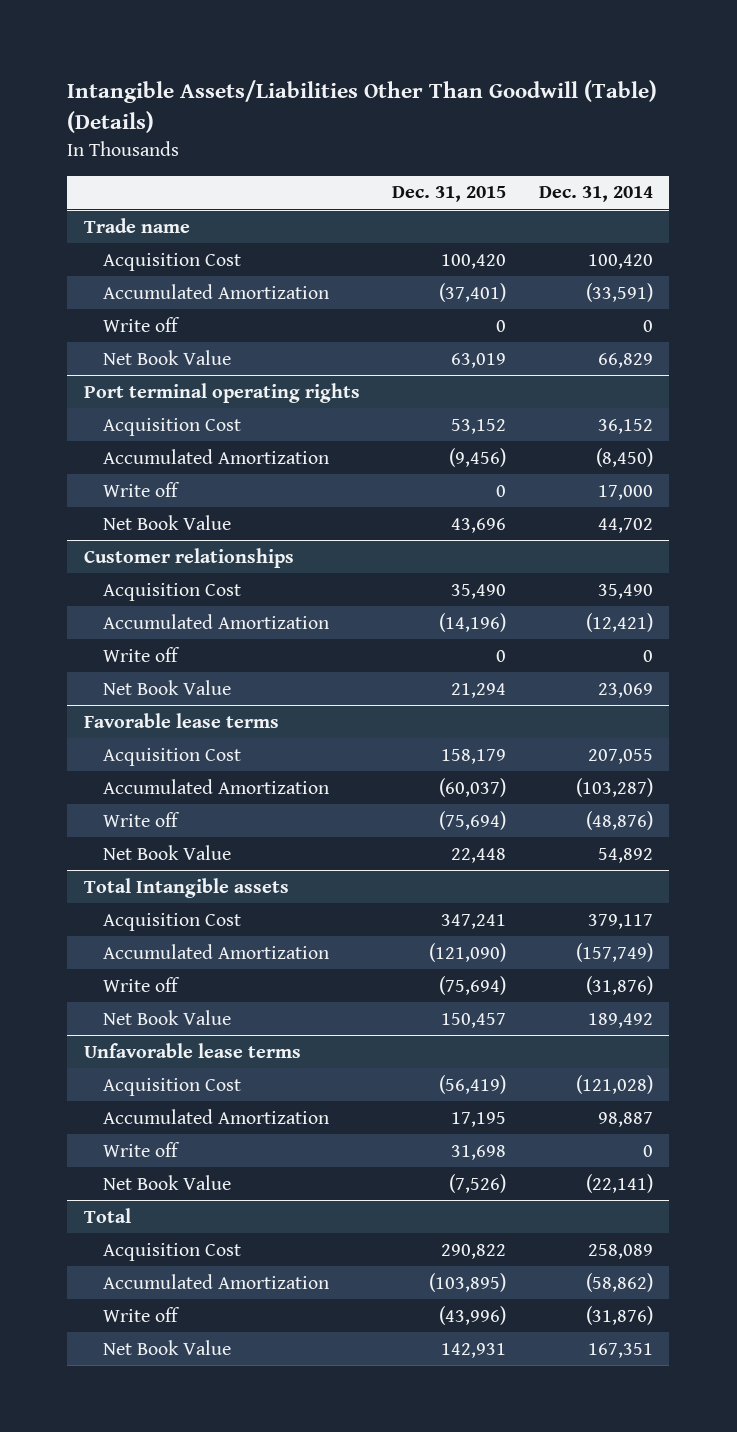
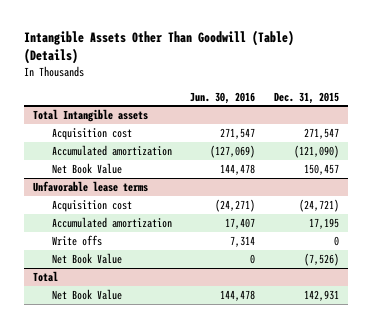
[67,80,658,134] Intangible Assets/Liabilities Other Than Goodwill (Table) (Details) -> [23,30,294,65] Intangible Assets Other Than Goodwill (Table) (Details)
[539,186,654,203] Dec. 31, 2014 -> none
none -> [190,91,256,104] Jun. 30, 2016
[83,217,190,233] Trade name -> none
[102,252,241,271] Acquisition Cost -> none
[102,283,329,299] Accumulated Amortization -> none
[102,316,180,332] Write off -> none
[102,349,231,365] Net Book Value -> none
[83,382,360,403] Port terminal operating rights -> none
[102,417,241,436] Acquisition Cost -> none
[102,448,329,464] Accumulated Amortization -> none
[102,481,180,497] Write off -> none
[102,514,231,530] Net Book Value -> none
[83,547,294,568] Customer relationships -> none
[102,582,241,601] Acquisition Cost -> none
[102,613,329,629] Accumulated Amortization -> none
[102,646,180,662] Write off -> none
[102,679,231,695] Net Book Value -> none
[83,712,279,728] Favorable lease terms -> none
[102,747,241,766] Acquisition Cost -> none
[102,778,329,794] Accumulated Amortization -> none
[102,811,180,827] Write off -> none
[102,844,231,860] Net Book Value -> none
[102,976,180,992] Write off -> none
[102,912,241,931] Acquisition Cost -> [51,128,132,141] Acquisition cost
[441,913,507,929] 347,241 -> [304,128,340,140] 271,547
[102,943,329,959] Accumulated Amortization -> [51,145,172,157] Accumulated amortization
[102,1077,241,1096] Acquisition Cost -> [51,200,132,213] Acquisition cost
[439,1074,507,1094] (56,419) -> [299,199,340,213] (24,721)
[102,1108,329,1124] Accumulated Amortization -> [51,217,172,229] Accumulated amortization
[102,1141,180,1157] Write off -> [51,235,102,247] Write offs
[451,1144,507,1160] 31,698 -> [334,236,340,247] 0
[102,1242,241,1261] Acquisition Cost -> none
[102,1273,329,1289] Accumulated Amortization -> none
[102,1306,180,1322] Write off -> none

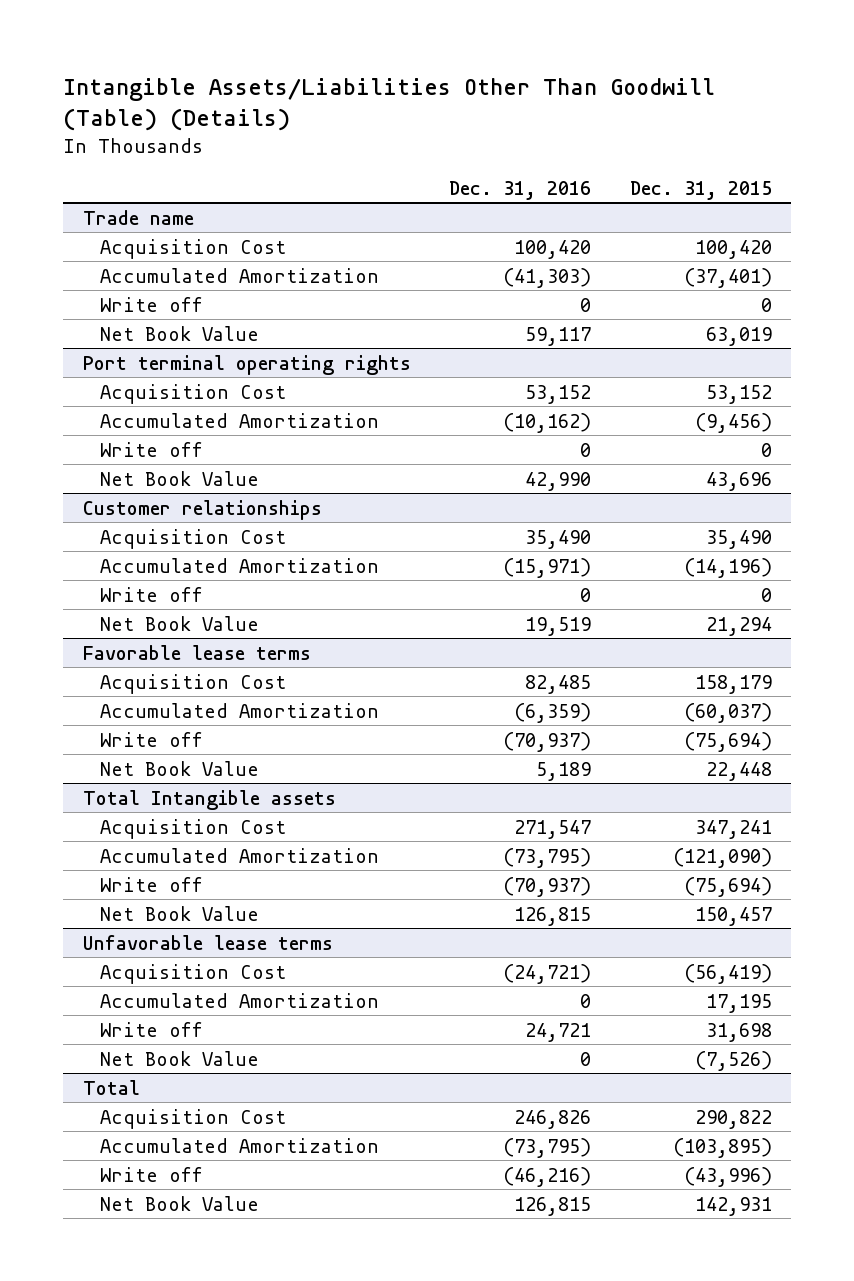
[23,30,294,65] Intangible Assets Other Than Goodwill (Table) (Details) -> [63,77,716,131] Intangible Assets/Liabilities Other Than Goodwill (Table) (Details)
[190,91,256,104] Jun. 30, 2016 -> none
none -> [449,180,592,200] Dec. 31, 2016
none -> [82,209,194,225] Trade name
none -> [100,238,287,259] Acquisition Cost
none -> [100,267,380,283] Accumulated Amortization
none -> [100,296,204,312] Write off
none -> [100,325,260,341] Net Book Value
none -> [82,354,411,375] Port terminal operating rights
none -> [100,383,287,404] Acquisition Cost
none -> [100,412,380,428] Accumulated Amortization
none -> [100,441,204,457] Write off
none -> [100,470,260,486] Net Book Value
none -> [82,499,322,520] Customer relationships
none -> [100,528,287,549] Acquisition Cost
none -> [100,557,380,573] Accumulated Amortization
none -> [100,586,204,602] Write off
none -> [100,615,260,631] Net Book Value
none -> [82,644,311,660] Favorable lease terms
none -> [100,673,287,694] Acquisition Cost
none -> [100,702,380,718] Accumulated Amortization
none -> [100,731,204,747] Write off
none -> [100,760,260,776] Net Book Value
[51,128,132,141] Acquisition cost -> [100,818,287,839] Acquisition Cost
[304,128,340,140] 271,547 -> [694,819,772,839] 347,241
[51,145,172,157] Accumulated amortization -> [100,847,380,863] Accumulated Amortization
none -> [100,876,204,892] Write off
[51,200,132,213] Acquisition cost -> [100,963,287,984] Acquisition Cost
[299,199,340,213] (24,721) -> [683,963,772,984] (56,419)
[51,217,172,229] Accumulated amortization -> [100,992,380,1008] Accumulated Amortization
[51,235,102,247] Write offs -> [100,1021,204,1037] Write off
[334,236,340,247] 0 -> [705,1022,772,1042] 31,698
none -> [100,1108,287,1129] Acquisition Cost
none -> [100,1137,380,1153] Accumulated Amortization
none -> [100,1166,204,1182] Write off

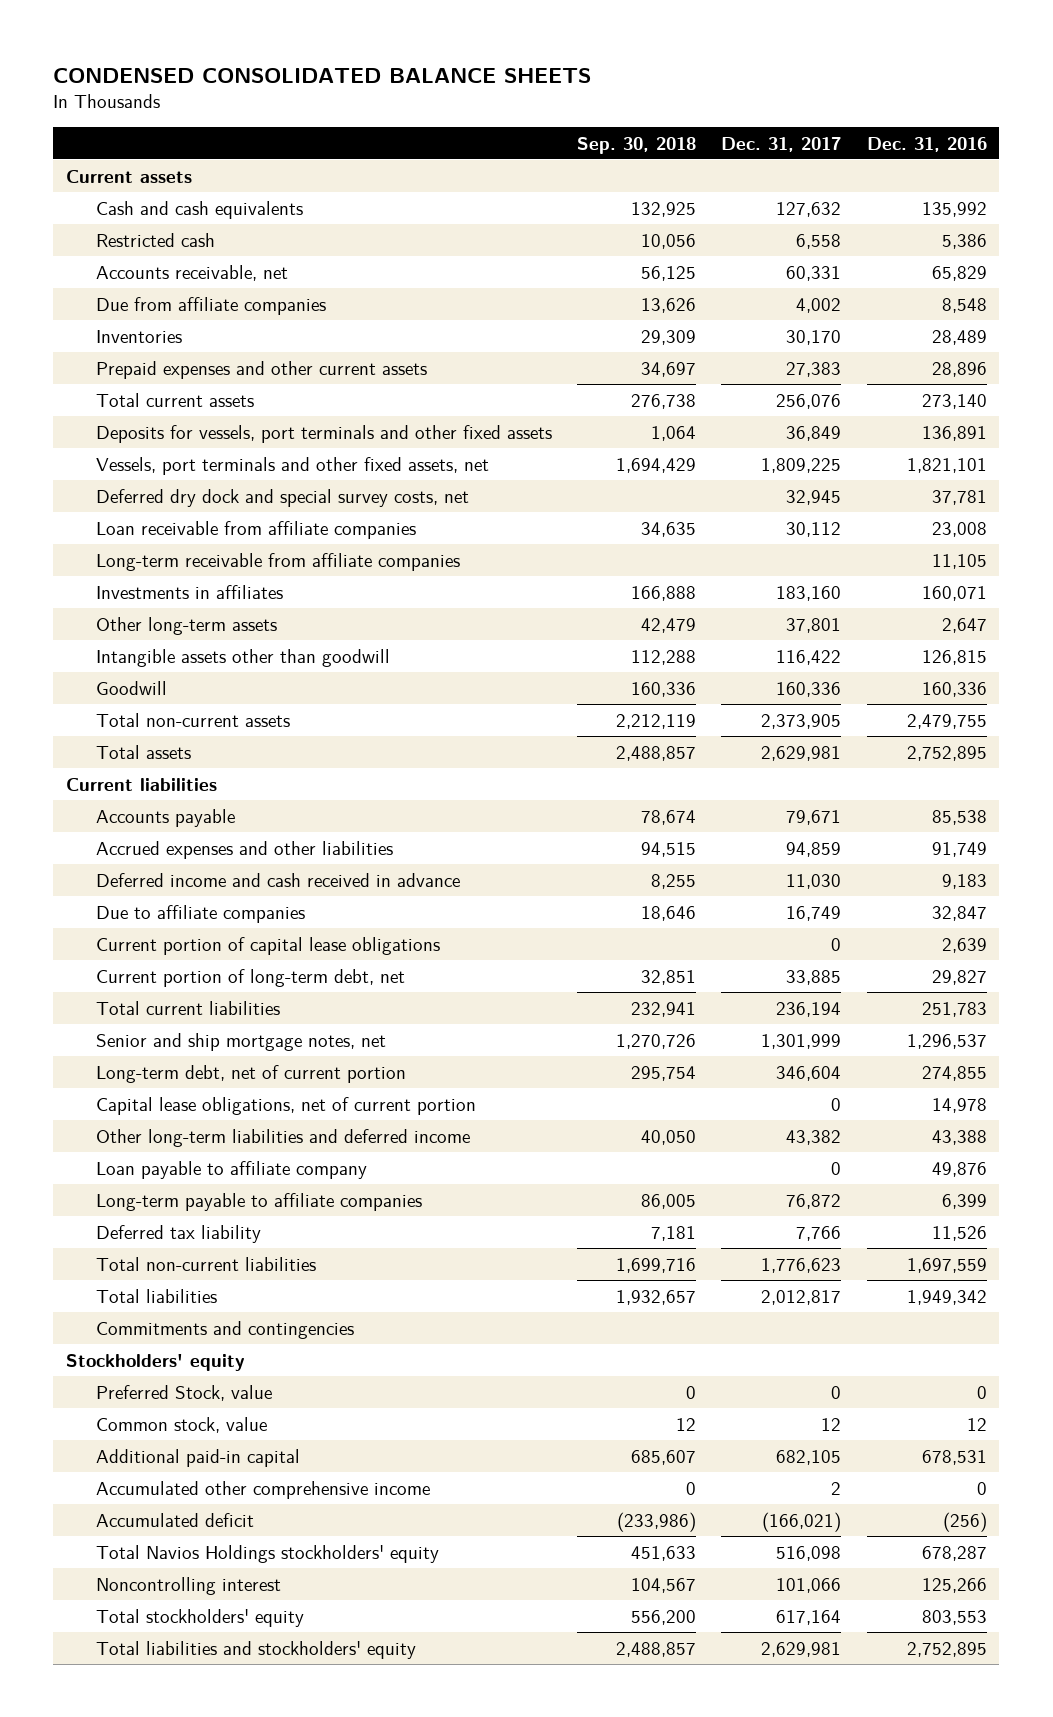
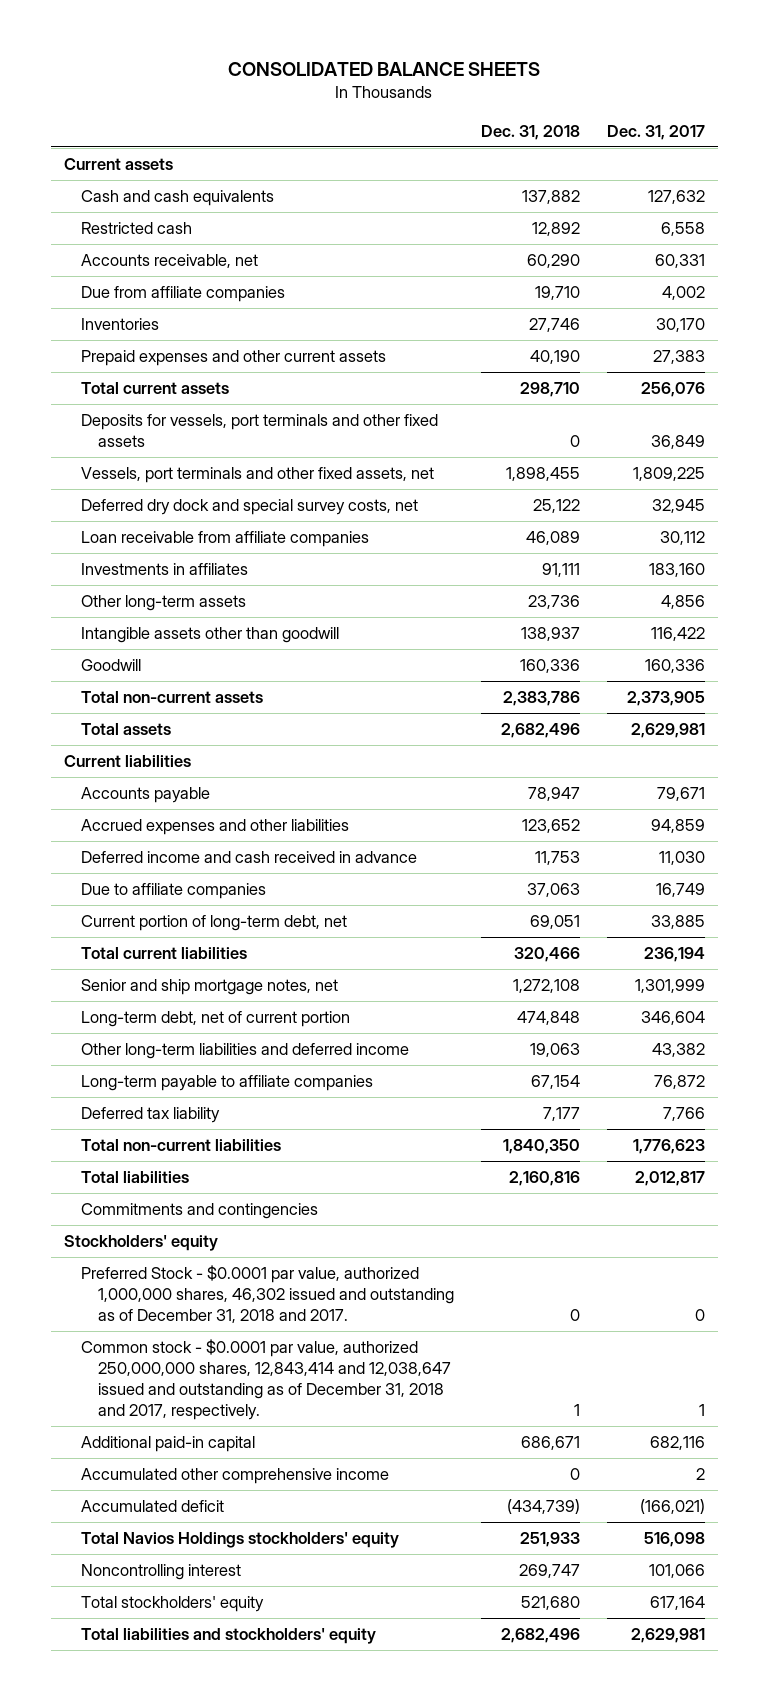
[53,67,592,83] CONDENSED CONSOLIDATED BALANCE SHEETS -> [228,61,541,76] CONSOLIDATED BALANCE SHEETS
[577,136,697,154] Sep. 30, 2018 -> none
[866,136,987,152] Dec. 31, 2016 -> none
none -> [480,124,580,140] Dec. 31, 2018
[95,552,460,571] Long-term receivable from affiliate companies -> none
[786,617,842,633] 37,801 -> [660,595,705,610] 4,856
[95,936,440,955] Current portion of capital lease obligations -> none
[95,1096,476,1115] Capital lease obligations, net of current portion -> none
[95,1160,367,1179] Loan payable to affiliate company -> none
[95,1416,267,1433] Common stock, value -> none
[95,1384,272,1401] Preferred Stock, value -> [80,1265,454,1323] Preferred Stock - $0.0001 par value, authorized 1,000,000 shares, 46,302 issued and outstanding as of December 31, 2018 and 2017.
none -> [80,1339,451,1420] Common stock - $0.0001 par value, authorized 250,000,000 shares, 12,843,414 and 12,038,647 issued and outstanding as of December 31, 2018 and 2017, respectively.
[776,1449,842,1465] 682,105 -> [649,1436,705,1451] 682,116

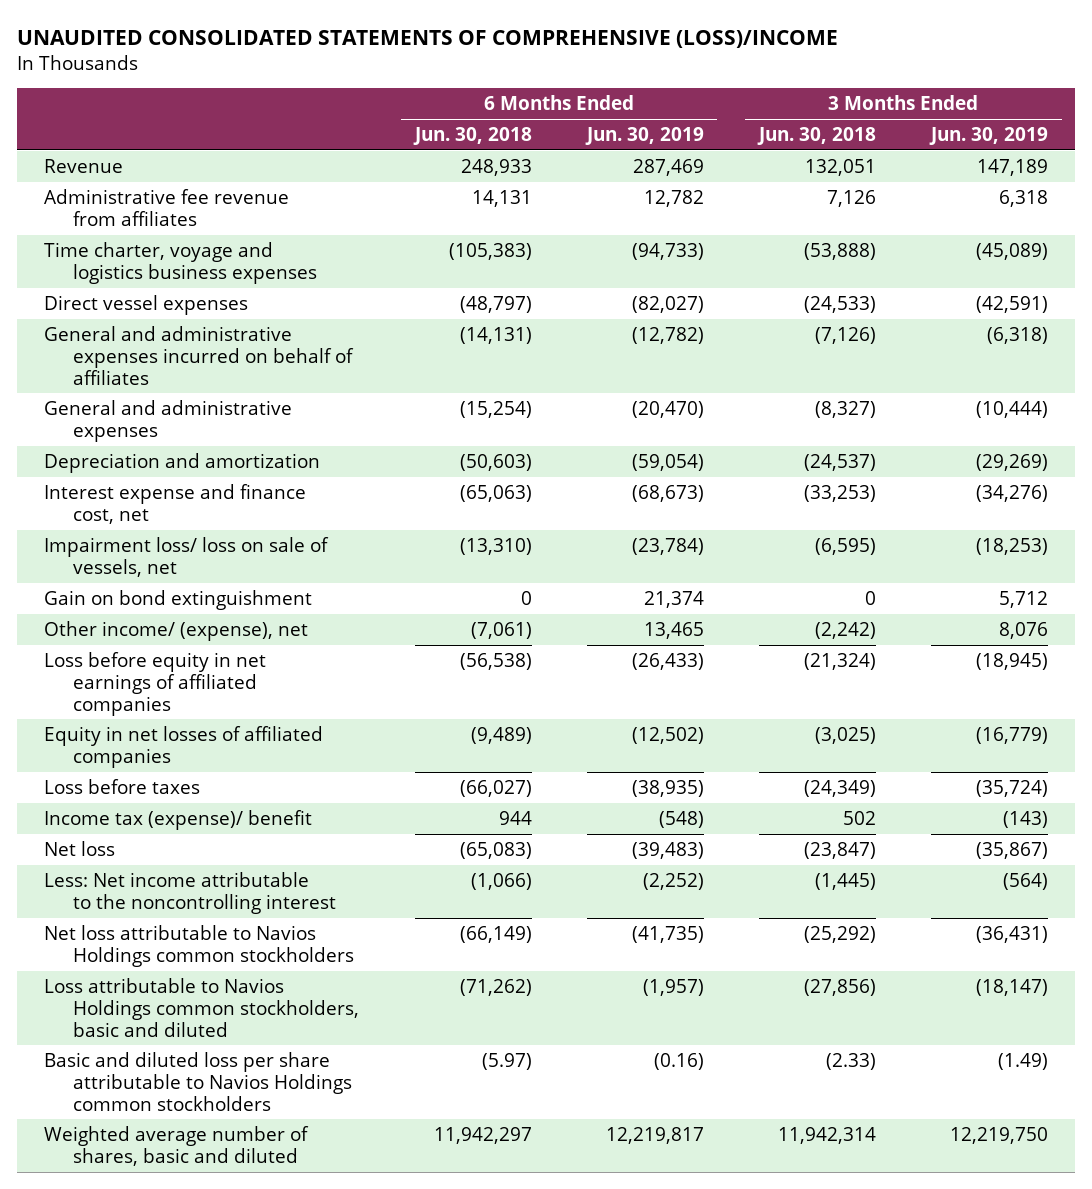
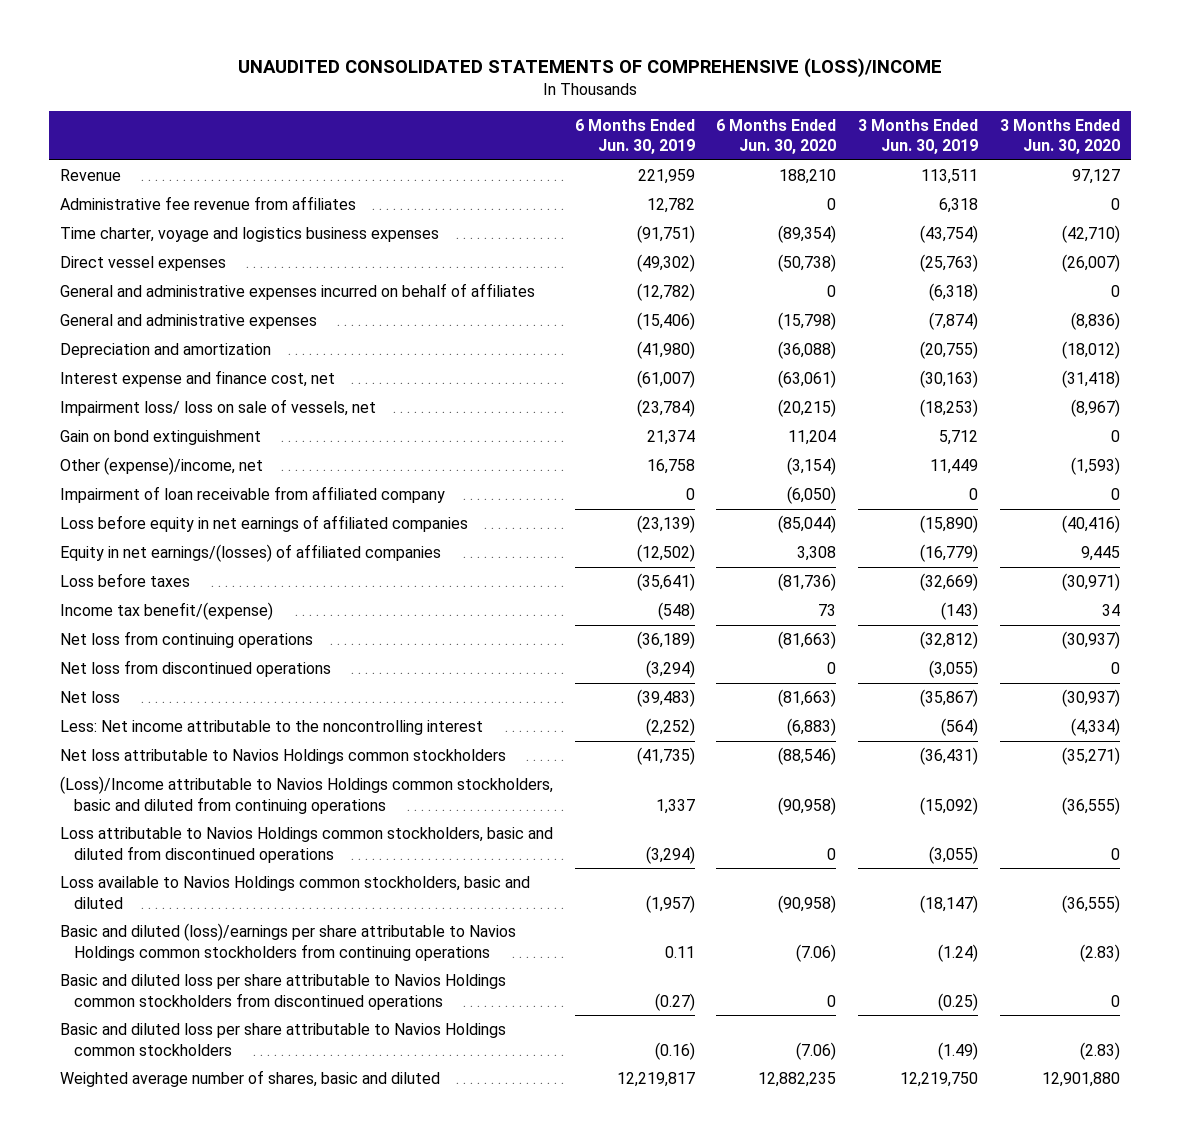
[412,127,532,146] Jun. 30, 2018 -> none
[756,127,876,146] Jun. 30, 2018 -> none
none -> [716,118,837,155] 6 Months Ended Jun. 30, 2020
none -> [1000,118,1121,155] 3 Months Ended Jun. 30, 2020
[632,158,704,176] 287,469 -> [637,168,695,184] 221,959
[976,158,1048,176] 147,189 -> [921,168,979,184] 113,511
[631,242,704,260] (94,733) -> [636,224,695,243] (91,751)
[975,242,1048,260] (45,089) -> [920,224,979,243] (43,754)
[631,295,704,313] (82,027) -> [636,253,695,272] (49,302)
[975,295,1048,313] (42,591) -> [920,253,979,272] (25,763)
[631,400,704,418] (20,470) -> [636,311,695,330] (15,406)
[975,400,1048,418] (10,444) -> [929,311,979,330] (7,874)
[631,453,704,471] (59,054) -> [636,340,695,359] (41,980)
[975,453,1048,471] (29,269) -> [920,340,979,359] (20,755)
[631,484,704,502] (68,673) -> [636,369,695,388] (61,007)
[975,484,1048,502] (34,276) -> [920,369,979,388] (30,163)
[44,620,309,641] Other income/ (expense), net -> [59,456,263,475] Other (expense)/income, net
[643,621,704,639] 13,465 -> [646,458,695,474] 16,758
[998,621,1048,639] 8,076 -> [930,458,979,474] 11,449
none -> [59,485,445,503] Impairment of loan receivable from affiliated company
[631,652,704,670] (26,433) -> [636,514,695,533] (23,139)
[975,652,1048,670] (18,945) -> [920,514,979,533] (15,890)
[44,725,324,768] Equity in net losses of affiliated companies -> [59,543,441,562] Equity in net earnings/(losses) of affiliated companies
[631,779,704,797] (38,935) -> [636,572,695,591] (35,641)
[975,779,1048,797] (35,724) -> [920,572,979,591] (32,669)
[44,809,313,830] Income tax (expense)/ benefit -> [59,601,273,620] Income tax benefit/(expense)
none -> [59,630,313,648] Net loss from continuing operations
none -> [59,659,331,677] Net loss from discontinued operations
none -> [59,775,553,814] (Loss)/Income attributable to Navios Holdings common stockholders, basic and diluted from continuing operations
none -> [59,826,553,863] Loss attributable to Navios Holdings common stockholders, basic and diluted from discontinued operations
[44,977,360,1037] Loss attributable to Navios Holdings common stockholders, basic and diluted -> [59,875,530,909] Loss available to Navios Holdings common stockholders, basic and diluted
none -> [59,922,516,961] Basic and diluted (loss)/earnings per share attributable to Navios Holdings common stockholders from continuing operations
none -> [59,973,506,1010] Basic and diluted loss per share attributable to Navios Holdings common stockholders from discontinued operations

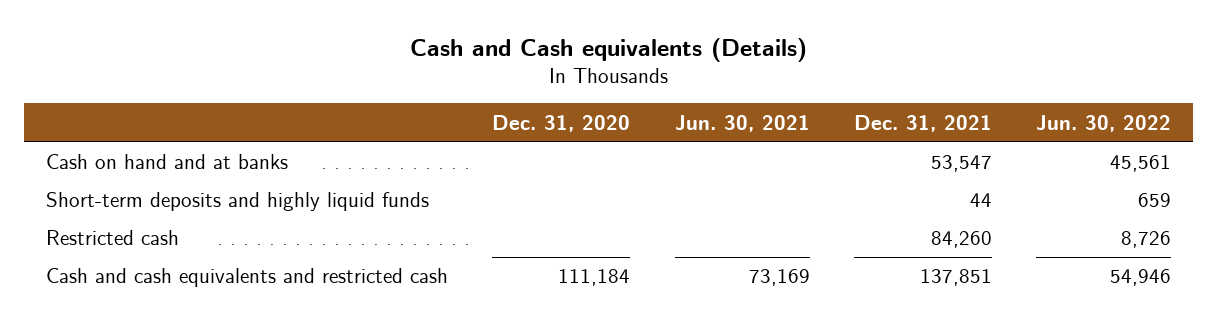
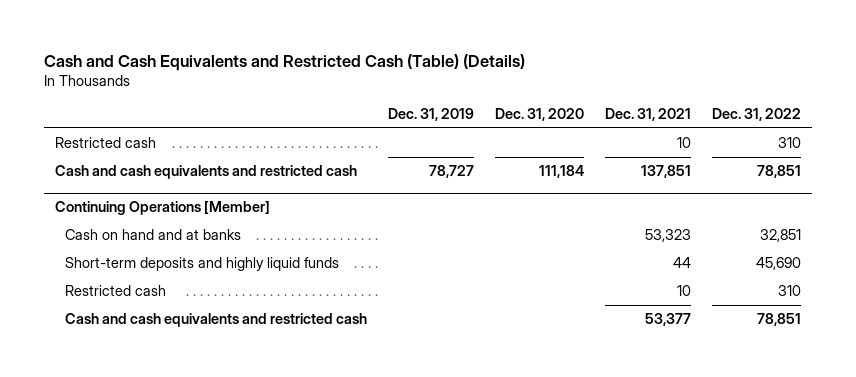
[409,37,807,62] Cash and Cash equivalents (Details) -> [44,53,526,71] Cash and Cash Equivalents and Restricted Cash (Table) (Details)
[674,114,810,132] Jun. 30, 2021 -> none
[1035,114,1171,132] Jun. 30, 2022 -> none
none -> [388,108,475,122] Dec. 31, 2019
none -> [712,108,802,122] Dec. 31, 2022
[46,154,289,170] Cash on hand and at banks -> none
[46,192,430,212] Short-term deposits and highly liquid funds -> none
[930,231,992,249] 84,260 -> [677,137,692,149] 10
none -> [54,201,270,216] Continuing Operations [Member]
none -> [65,229,242,241] Cash on hand and at banks
none -> [65,257,340,272] Short-term deposits and highly liquid funds
none -> [65,285,167,297] Restricted cash
none -> [65,313,368,328] Cash and cash equivalents and restricted cash

